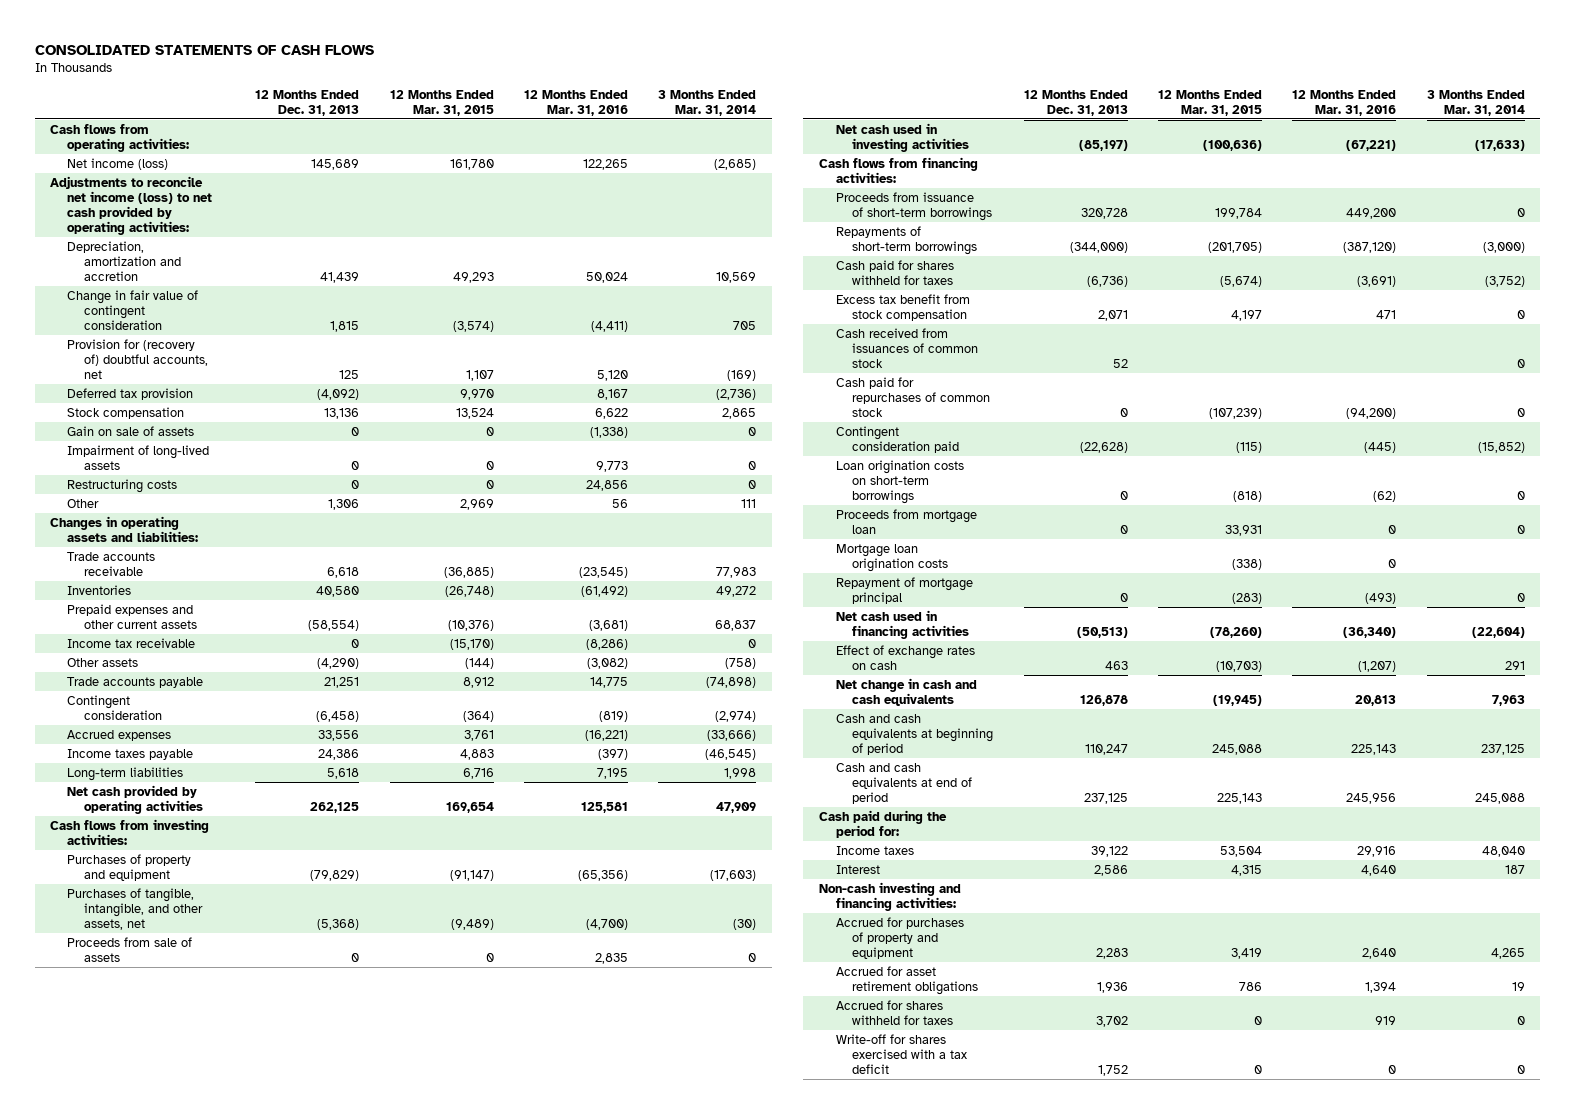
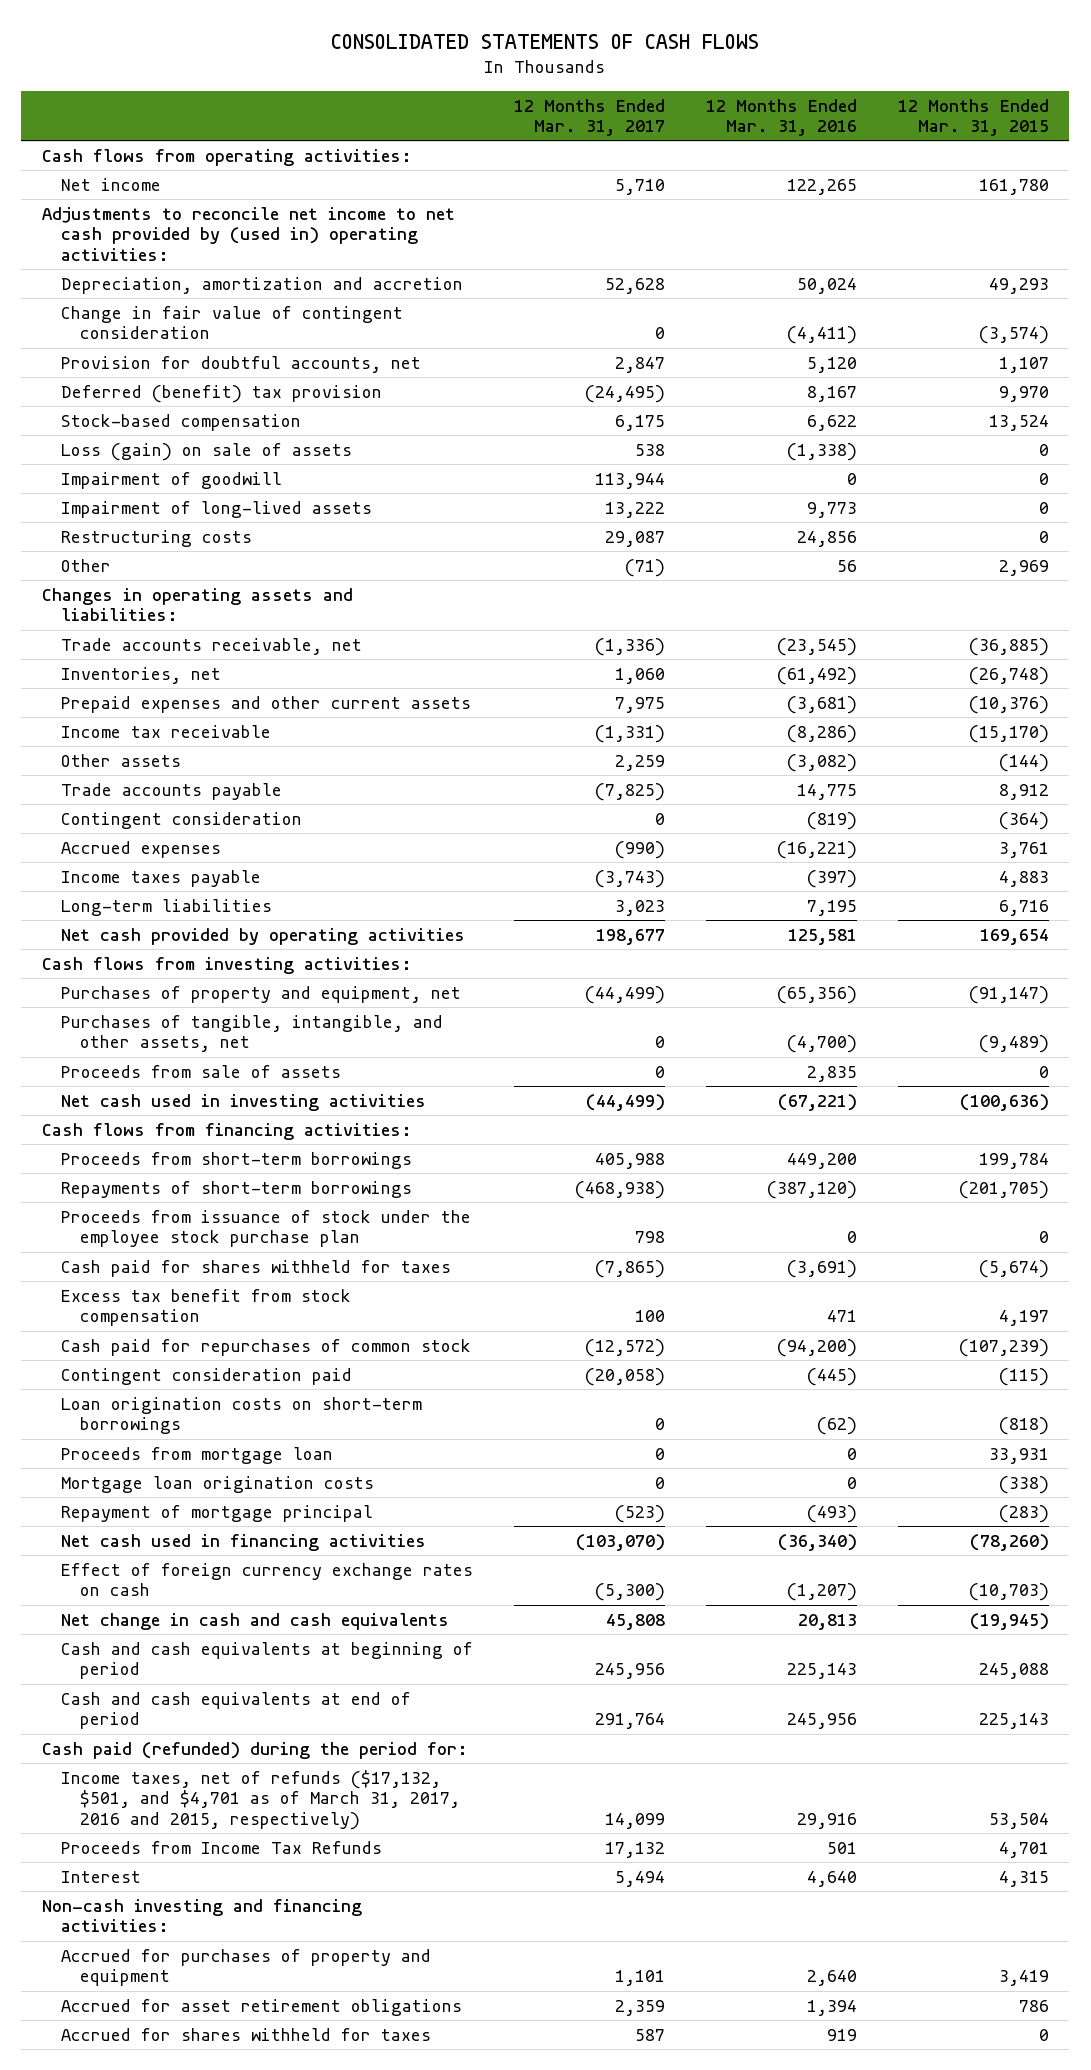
[255,89,360,116] 12 Months Ended Dec. 31, 2013 -> none
[658,89,757,116] 3 Months Ended Mar. 31, 2014 -> none
none -> [513,98,665,136] 12 Months Ended Mar. 31, 2017
[67,158,169,171] Net income (loss) -> [60,177,161,191] Net income
[50,176,213,235] Adjustments to reconcile net income (loss) to net cash provided by operating activities: -> [41,206,455,261] Adjustments to reconcile net income to net cash provided by (used in) operating activities:
[67,339,209,379] Provision for (recovery of) doubtful accounts, net -> [60,355,421,373] Provision for doubtful accounts, net
[67,388,194,401] Deferred tax provision -> [60,384,382,403] Deferred (benefit) tax provision
[67,407,185,420] Stock compensation -> [60,413,301,431] Stock-based compensation
[67,426,195,437] Gain on sale of assets -> [60,442,352,461] Loss (gain) on sale of assets
none -> [60,471,282,489] Impairment of goodwill
[67,552,156,576] Trade accounts receivable -> [60,637,362,655] Trade accounts receivable, net
[67,585,132,596] Inventories -> [60,666,221,684] Inventories, net
[67,854,192,881] Purchases of property and equipment -> [60,985,461,1003] Purchases of property and equipment, net
[835,192,993,221] Proceeds from issuance of short-term borrowings -> [60,1151,412,1169] Proceeds from short-term borrowings
none -> [60,1209,471,1248] Proceeds from issuance of stock under the employee stock purchase plan
[835,328,979,368] Cash received from issuances of common stock -> none
[835,645,975,670] Effect of exchange rates on cash -> [60,1562,473,1597] Effect of foreign currency exchange rates on cash
[818,810,947,838] Cash paid during the period for: -> [41,1741,468,1759] Cash paid (refunded) during the period for:
[835,846,914,856] Income taxes -> [60,1769,461,1830] Income taxes, net of refunds ($17,132, $501, and $4,701 as of March 31, 2017, 2016 and 2015, respectively)
none -> [60,1840,382,1854] Proceeds from Income Tax Refunds
[835,1034,968,1074] Write-off for shares exercised with a tax deficit -> none

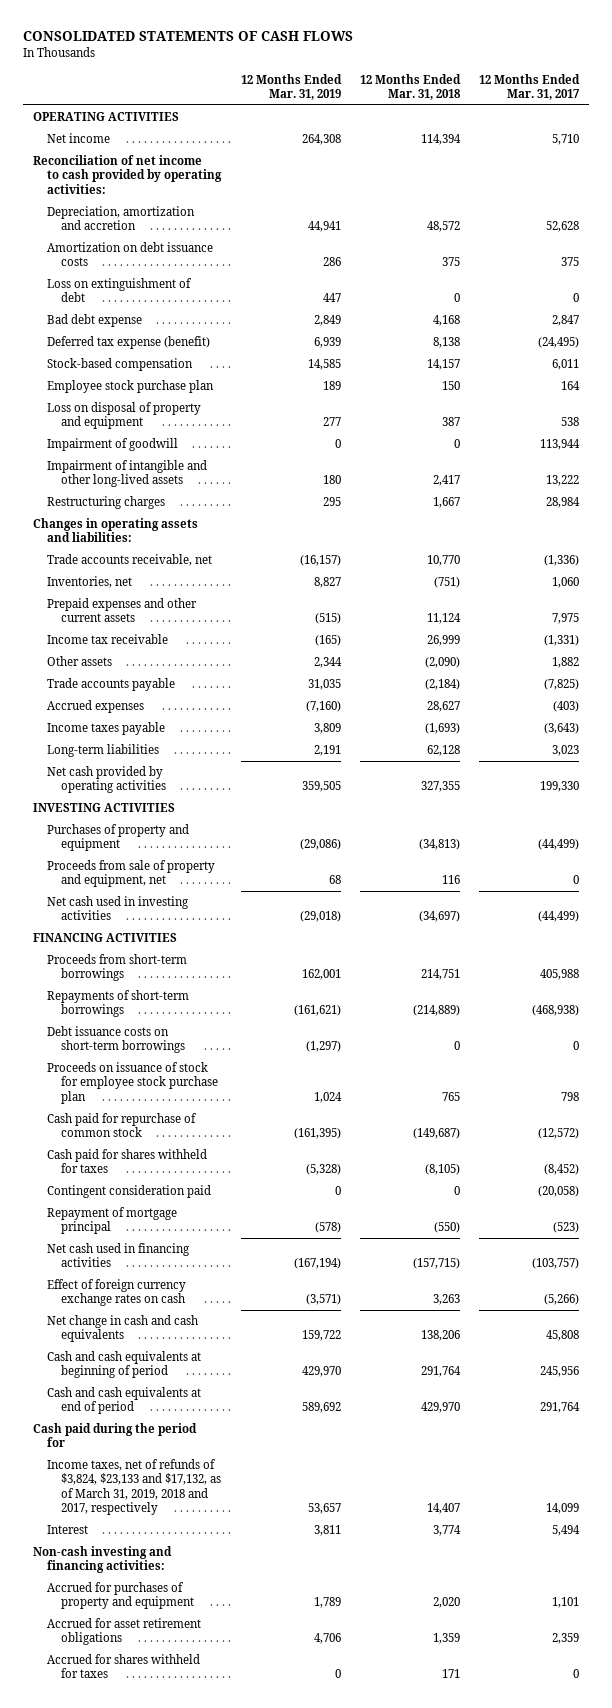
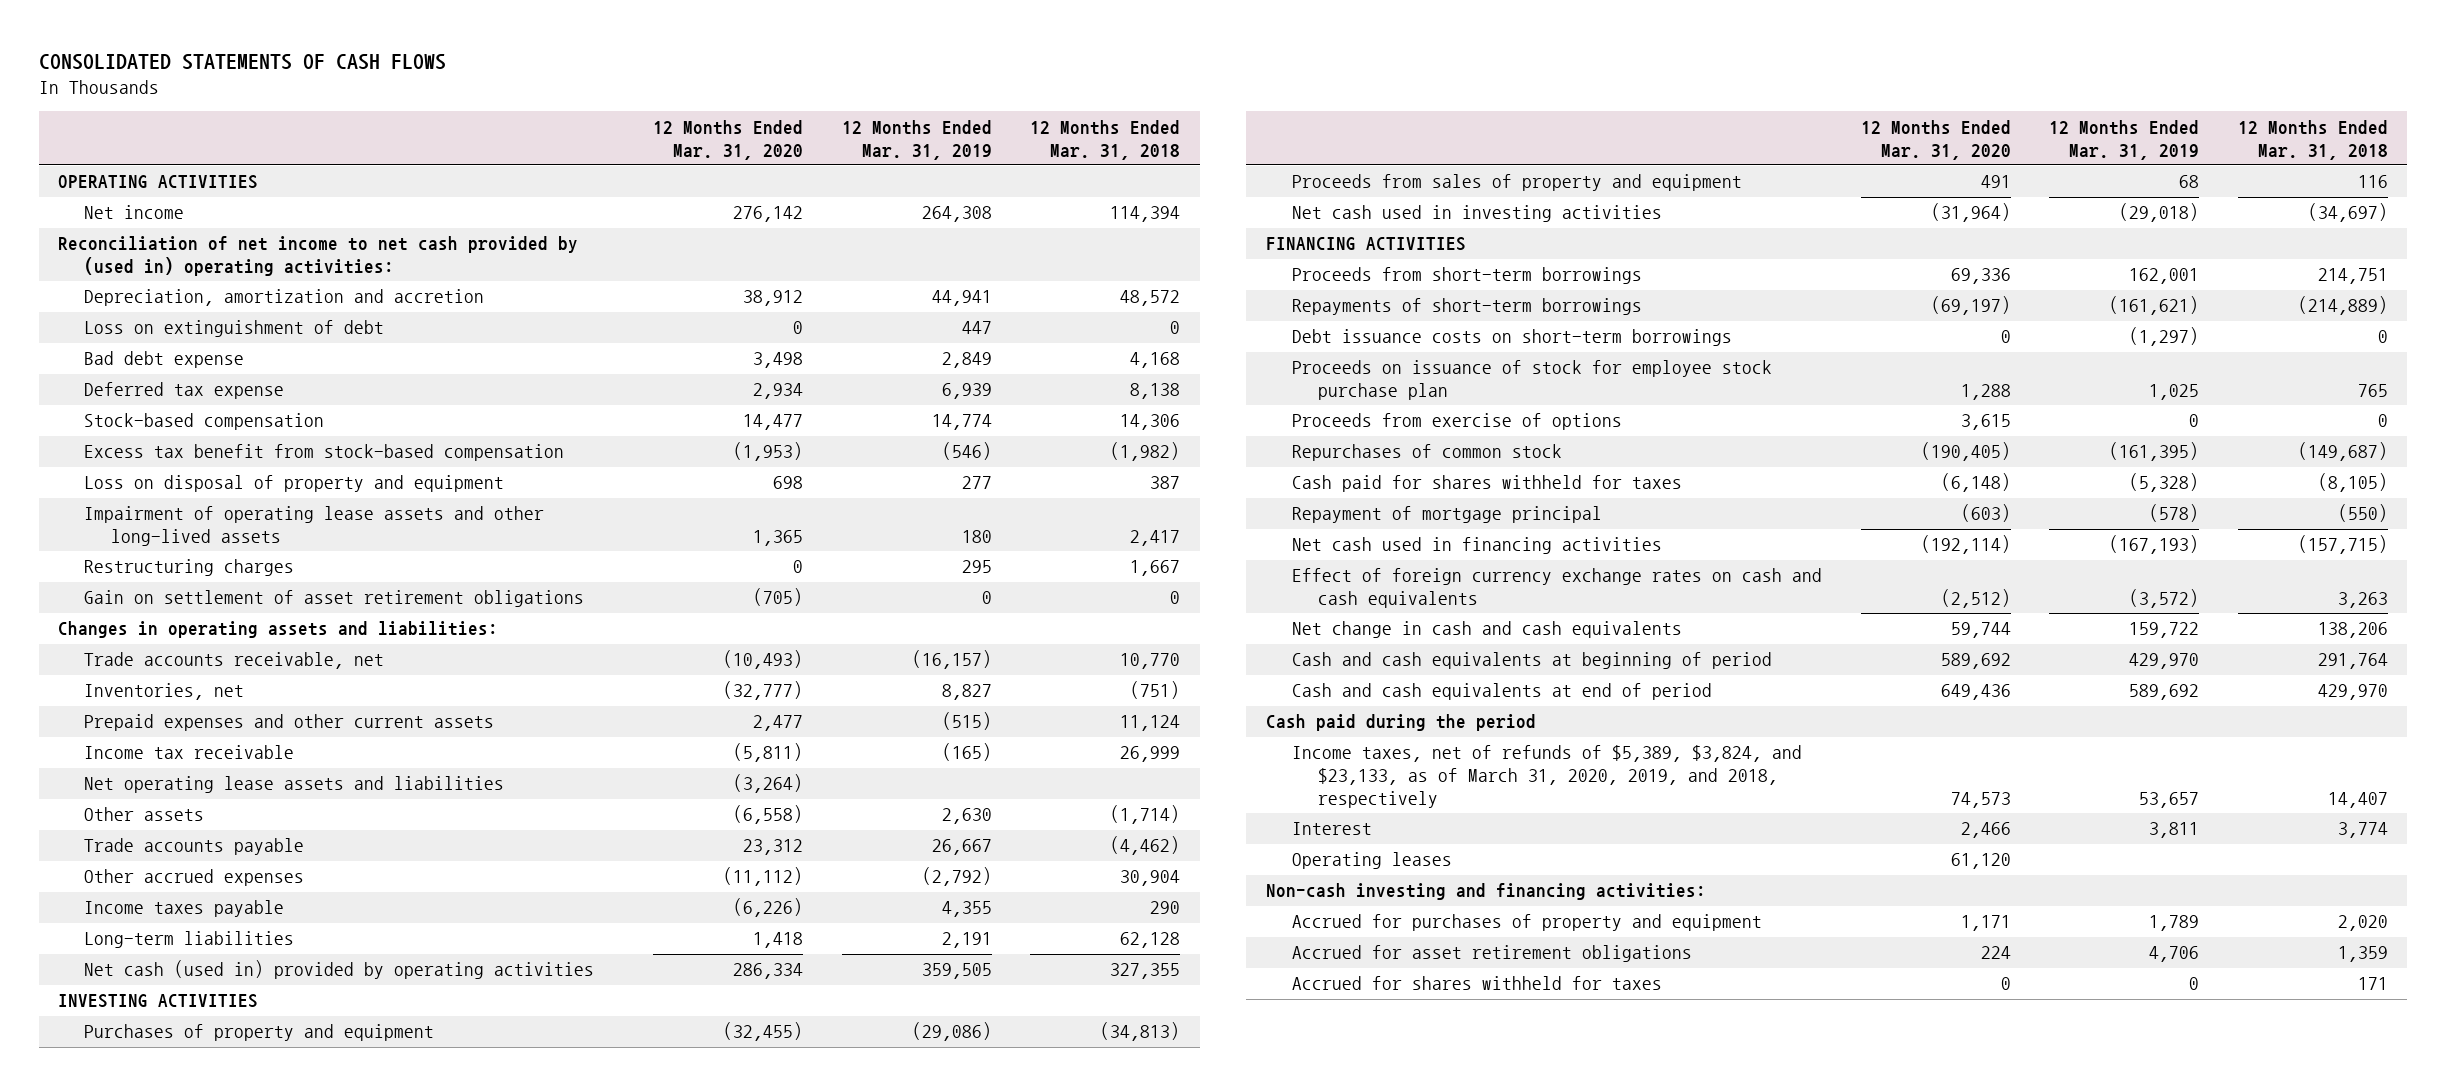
[479,73,581,101] 12 Months Ended Mar. 31, 2017 -> none
none -> [652,119,803,160] 12 Months Ended Mar. 31, 2020
[32,155,222,194] Reconciliation of net income to cash provided by operating activities: -> [57,236,578,277] Reconciliation of net income to net cash provided by (used in) operating activities:
[46,242,213,267] Amortization on debt issuance costs -> none
[46,380,214,394] Employee stock purchase plan -> none
[46,336,210,350] Deferred tax expense (benefit) -> [84,382,285,400] Deferred tax expense
[307,359,341,371] 14,585 -> [931,414,992,431] 14,774
[426,359,460,371] 14,157 -> [1120,414,1181,431] 14,306
none -> [84,444,565,462] Excess tax benefit from stock-based compensation
[46,438,178,452] Impairment of goodwill -> none
[46,460,207,488] Impairment of intangible and other long-lived assets -> [84,506,545,547] Impairment of operating lease assets and other long-lived assets
none -> [84,590,585,608] Gain on settlement of asset retirement obligations
none -> [84,776,505,794] Net operating lease assets and liabilities
[313,657,342,669] 2,344 -> [941,808,992,825] 2,630
[424,657,460,669] (2,090) -> [1110,805,1181,825] (1,714)
[307,679,341,691] 31,035 -> [931,839,992,856] 26,667
[424,679,460,691] (2,184) -> [1110,836,1181,856] (4,462)
[46,700,144,714] Accrued expenses -> [84,869,305,887] Other accrued expenses
[305,701,341,713] (7,160) -> [921,867,992,887] (2,792)
[426,701,460,713] 28,627 -> [1120,870,1181,887] 30,904
[313,723,341,735] 3,809 -> [941,901,992,918] 4,355
[424,723,460,735] (1,693) -> [1150,901,1181,915] 290
[46,766,167,794] Net cash provided by operating activities -> [84,960,595,980] Net cash (used in) provided by operating activities
[46,860,215,888] Proceeds from sale of property and equipment, net -> [1291,174,1742,192] Proceeds from sales of property and equipment
[313,1091,342,1103] 1,024 -> [2149,384,2200,401] 1,025
none -> [1291,413,1622,431] Proceeds from exercise of options
[46,1113,197,1138] Cash paid for repurchase of common stock -> [1291,444,1562,462] Repurchases of common stock
[46,1185,211,1199] Contingent consideration paid -> none
[293,1258,341,1270] (167,194) -> [2109,535,2200,555] (167,193)
[46,1279,186,1307] Effect of foreign currency exchange rates on cash -> [1291,568,1822,609] Effect of foreign currency exchange rates on cash and cash equivalents
[305,1294,341,1306] (3,571) -> [2129,589,2200,609] (3,572)
[32,1423,197,1448] Cash paid during the period for -> [1265,714,1536,732] Cash paid during the period
[46,1459,222,1515] Income taxes, net of refunds of $3,824, $23,133 and $17,132, as of March 31, 2019, 2018 and 2017, respectively -> [1291,745,1802,808] Income taxes, net of refunds of $5,389, $3,824, and $23,133, as of March 31, 2020, 2019, and 2018, respectively
none -> [1291,852,1452,870] Operating leases

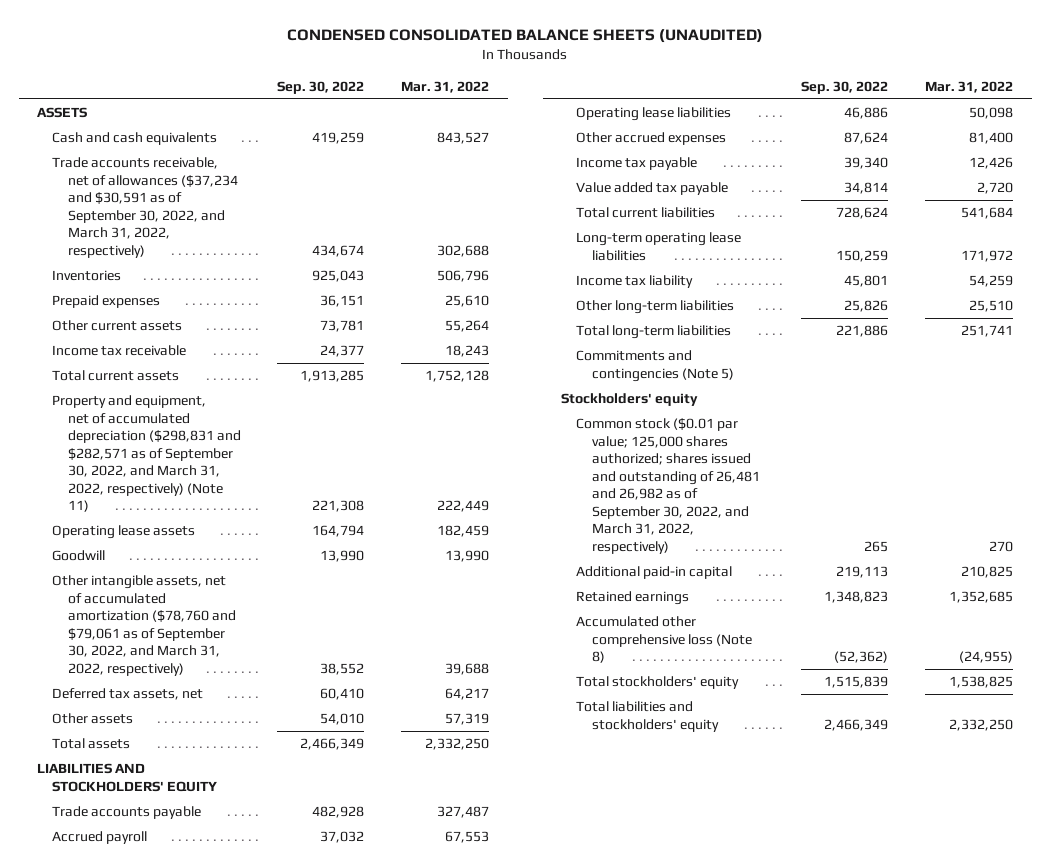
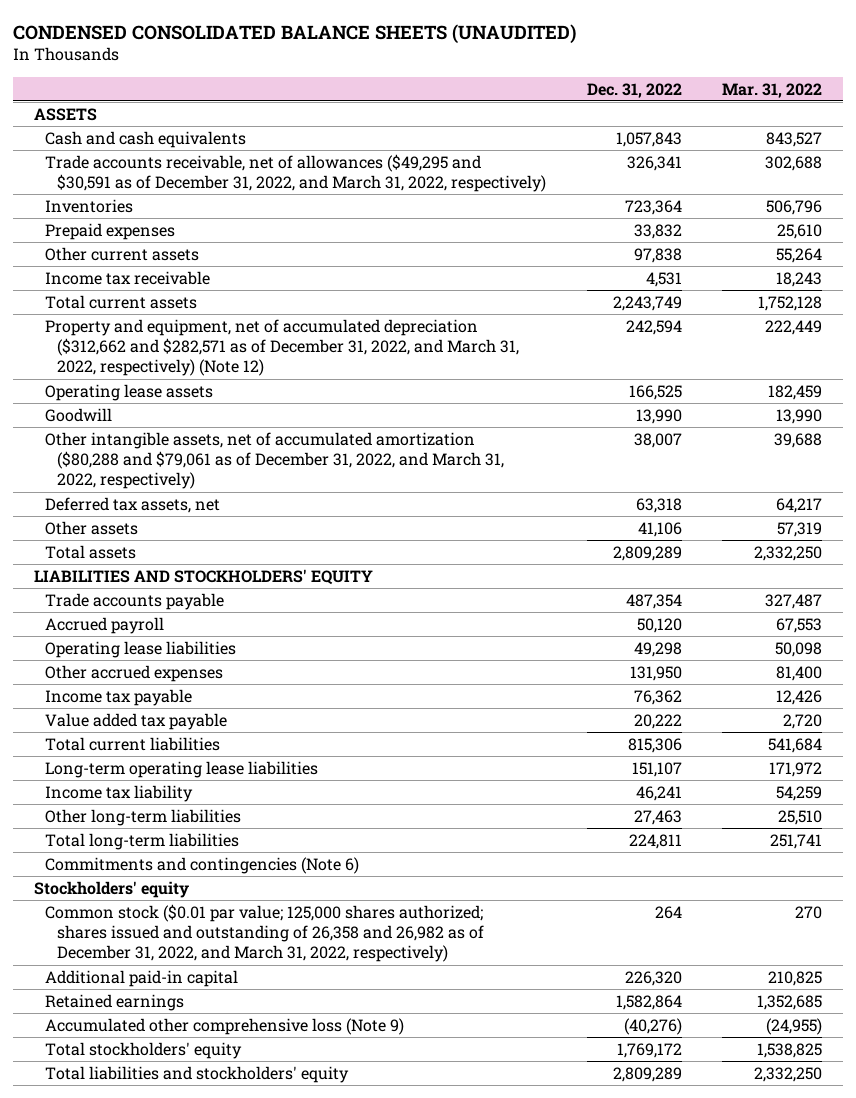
[277,80,365,94] Sep. 30, 2022 -> none
none -> [586,82,682,98] Dec. 31, 2022
[52,157,238,258] Trade accounts receivable, net of allowances ($37,234 and $30,591 as of September 30, 2022, and March 31, 2022, respectively) -> [45,153,547,193] Trade accounts receivable, net of allowances ($49,295 and $30,591 as of December 31, 2022, and March 31, 2022, respectively)
[52,395,241,513] Property and equipment, net of accumulated depreciation ($298,831 and $282,571 as of September 30, 2022, and March 31, 2022, respectively) (Note 11) -> [45,318,520,377] Property and equipment, net of accumulated depreciation ($312,662 and $282,571 as of December 31, 2022, and March 31, 2022, respectively) (Note 12)
[52,575,236,676] Other intangible assets, net of accumulated amortization ($78,760 and $79,061 as of September 30, 2022, and March 31, 2022, respectively) -> [45,431,505,490] Other intangible assets, net of accumulated amortization ($80,288 and $79,061 as of December 31, 2022, and March 31, 2022, respectively)
[576,350,734,382] Commitments and contingencies (Note 5) -> [45,856,360,874] Commitments and contingencies (Note 6)
[576,418,760,554] Common stock ($0.01 par value; 125,000 shares authorized; shares issued and outstanding of 26,481 and 26,982 as of September 30, 2022, and March 31, 2022, respectively) -> [45,903,485,963] Common stock ($0.01 par value; 125,000 shares authorized; shares issued and outstanding of 26,358 and 26,982 as of December 31, 2022, and March 31, 2022, respectively)
[576,616,752,664] Accumulated other comprehensive loss (Note 8) -> [45,1017,405,1035] Accumulated other comprehensive loss (Note 9)

